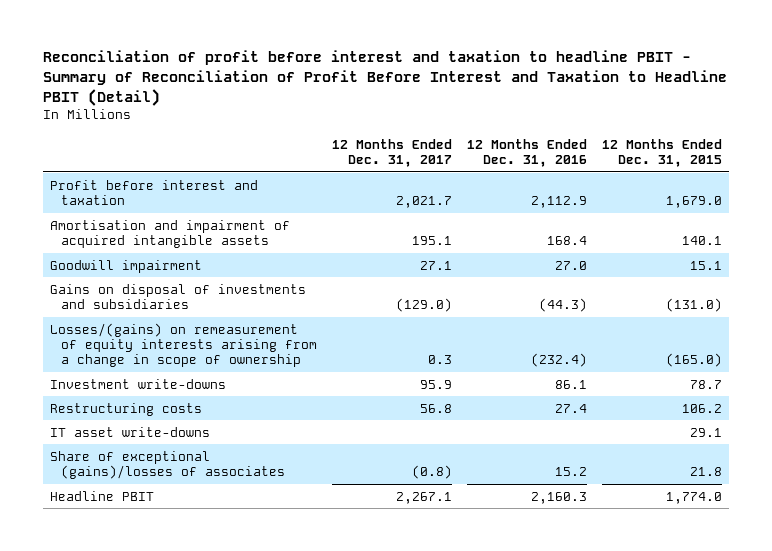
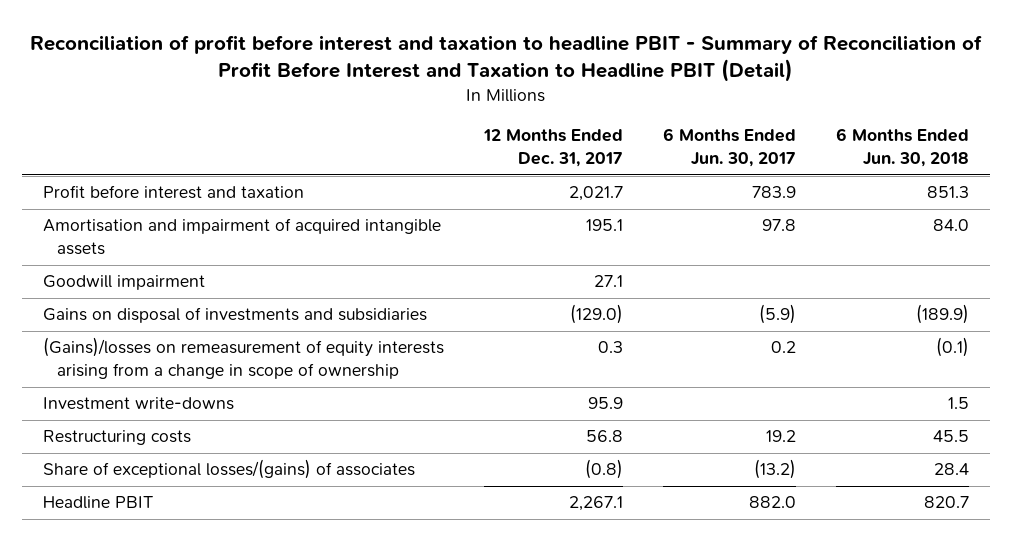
[466,138,587,167] 12 Months Ended Dec. 31, 2016 -> none
[601,138,722,167] 12 Months Ended Dec. 31, 2015 -> none
none -> [663,128,797,168] 6 Months Ended Jun. 30, 2017
none -> [836,128,970,168] 6 Months Ended Jun. 30, 2018
[49,322,318,368] Losses/(gains) on remeasurement of equity interests arising from a change in scope of ownership -> [42,337,444,380] (Gains)/losses on remeasurement of equity interests arising from a change in scope of ownership
[49,426,210,437] IT asset write-downs -> none
[49,450,286,480] Share of exceptional (gains)/losses of associates -> [42,459,415,480] Share of exceptional losses/(gains) of associates

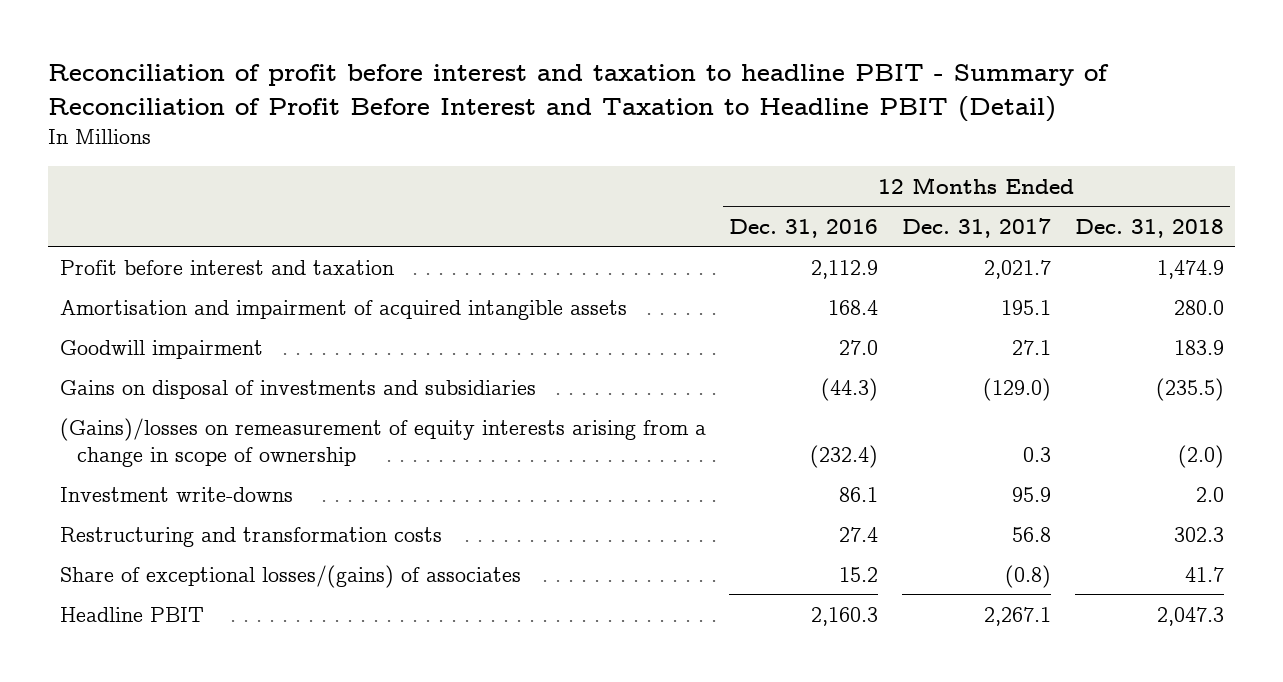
[663,128,797,168] 6 Months Ended Jun. 30, 2017 -> none
[836,128,970,168] 6 Months Ended Jun. 30, 2018 -> none
none -> [729,218,879,238] Dec. 31, 2016
none -> [1074,218,1224,238] Dec. 31, 2018
[42,430,191,446] Restructuring costs -> [59,526,442,547] Restructuring and transformation costs

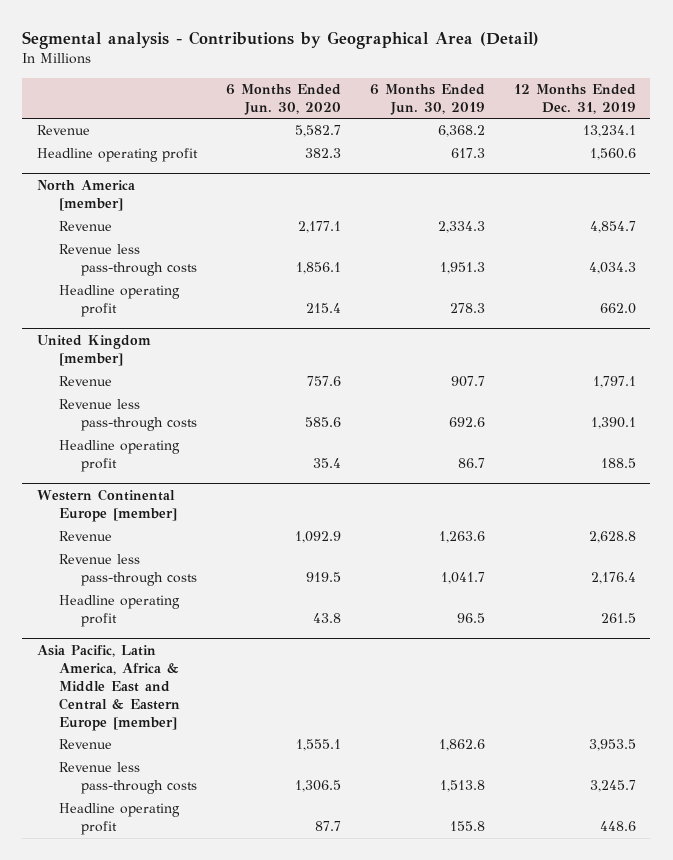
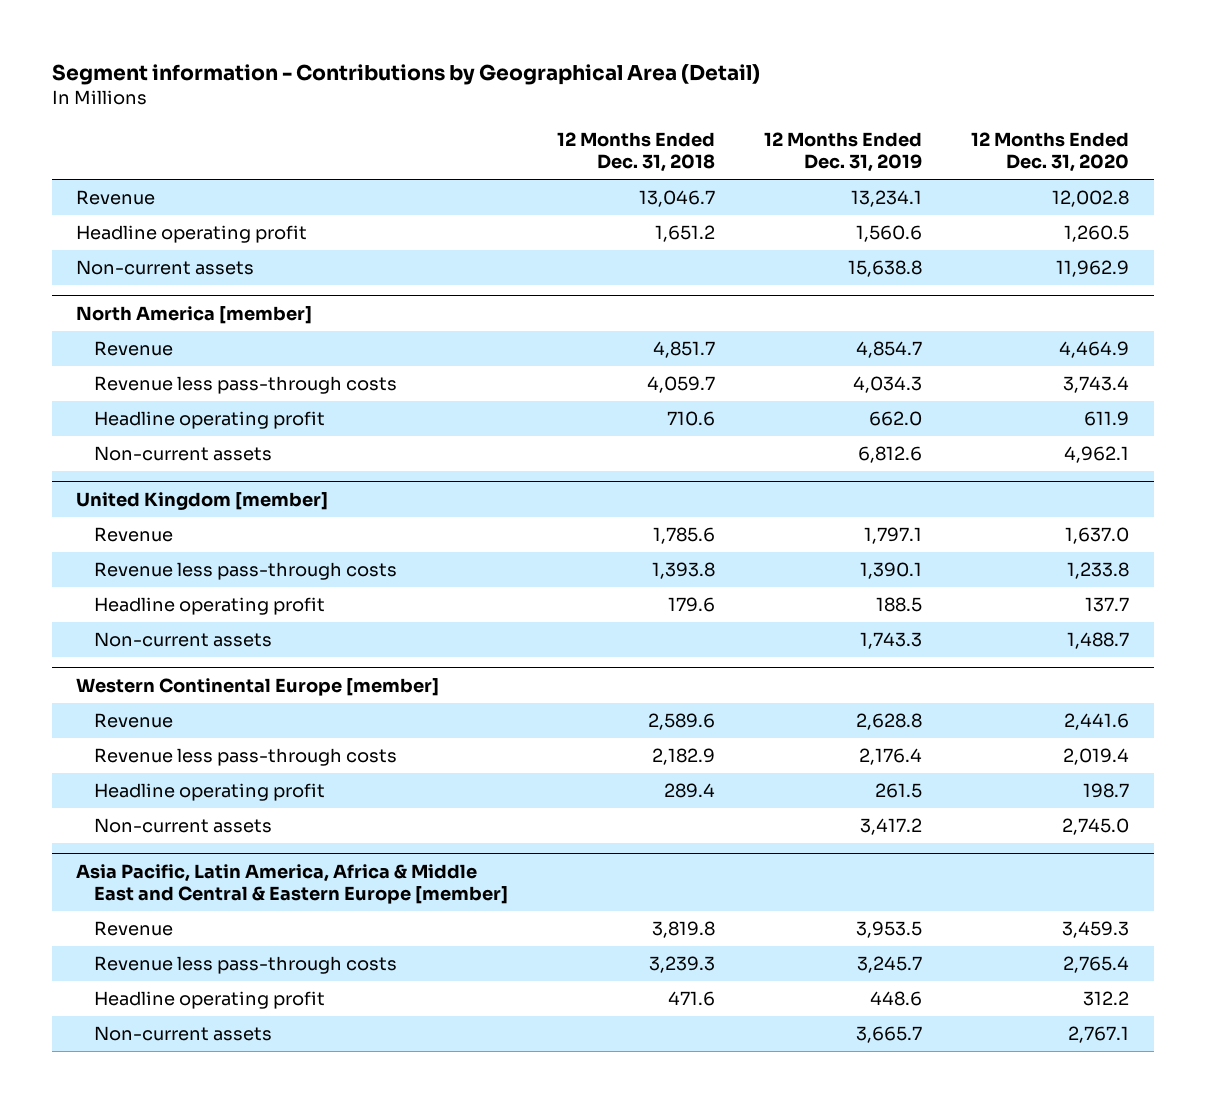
[22,31,540,50] Segmental analysis - Contributions by Geographical Area (Detail) -> [52,63,761,85] Segment information - Contributions by Geographical Area (Detail)
[225,83,341,115] 6 Months Ended Jun. 30, 2020 -> none
[369,83,485,115] 6 Months Ended Jun. 30, 2019 -> none
none -> [557,132,716,173] 12 Months Ended Dec. 31, 2018
none -> [971,132,1130,173] 12 Months Ended Dec. 31, 2020
none -> [76,260,255,276] Non-current assets
none -> [94,446,273,462] Non-current assets
none -> [94,632,273,648] Non-current assets
none -> [94,818,273,834] Non-current assets
none -> [94,1026,273,1042] Non-current assets

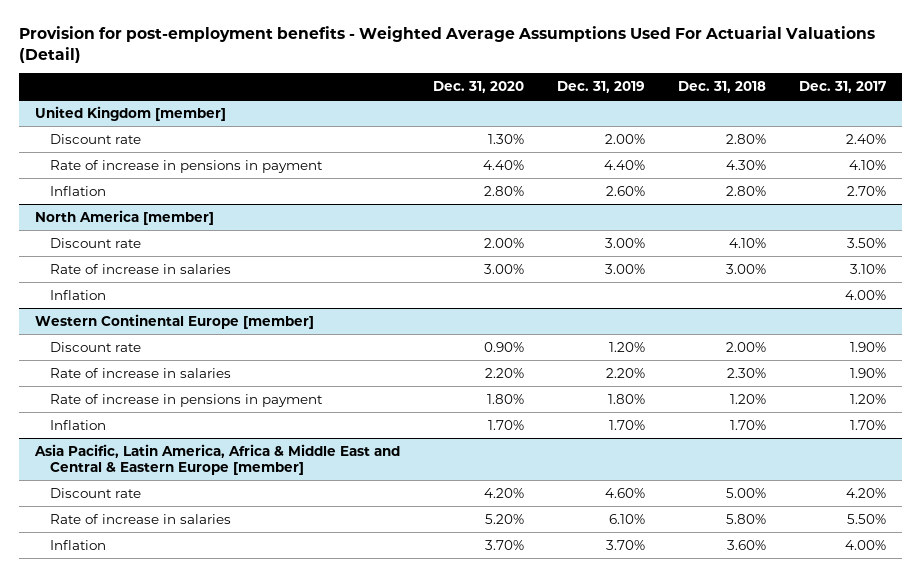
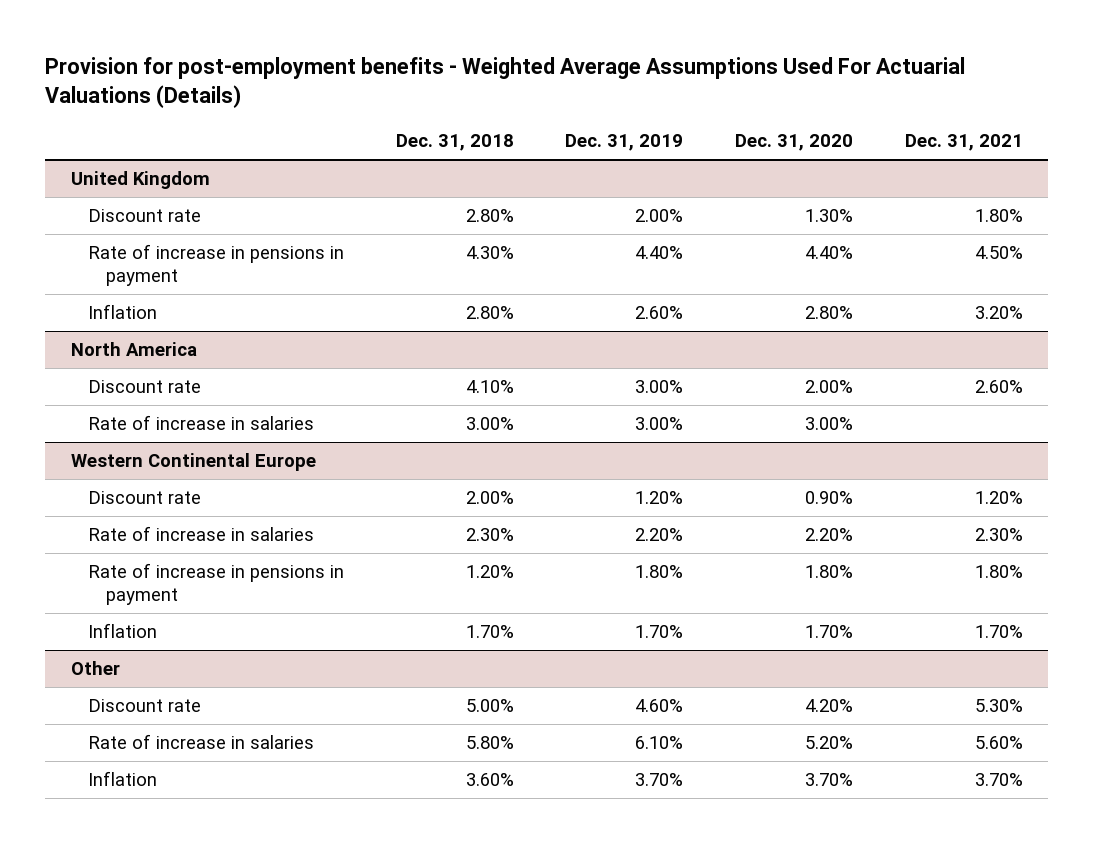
[18,26,875,63] Provision for post-employment benefits - Weighted Average Assumptions Used For Actuarial Valuations (Detail) -> [44,56,965,108] Provision for post-employment benefits - Weighted Average Assumptions Used For Actuarial Valuations (Details)
[799,80,887,93] Dec. 31, 2017 -> none
none -> [904,133,1023,151] Dec. 31, 2021
[35,105,227,121] United Kingdom [member] -> [70,171,210,190] United Kingdom
[35,209,215,225] North America [member] -> [70,342,197,357] North America
[49,289,106,300] Inflation -> none
[35,313,315,329] Western Continental Europe [member] -> [70,453,316,472] Western Continental Europe
[34,443,401,475] Asia Pacific, Latin America, Africa & Middle East and Central & Eastern Europe [member] -> [70,661,120,676] Other

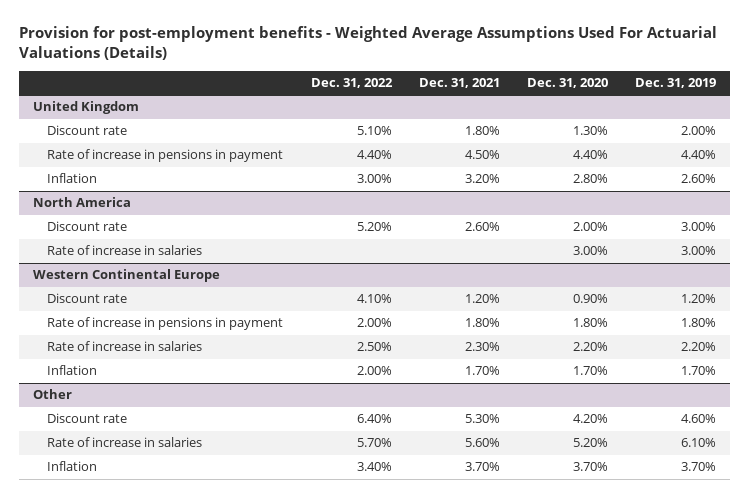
[395,133,514,151] Dec. 31, 2018 -> none
none -> [310,77,393,88] Dec. 31, 2022
[88,526,315,542] Rate of increase in salaries -> [47,341,203,352] Rate of increase in salaries

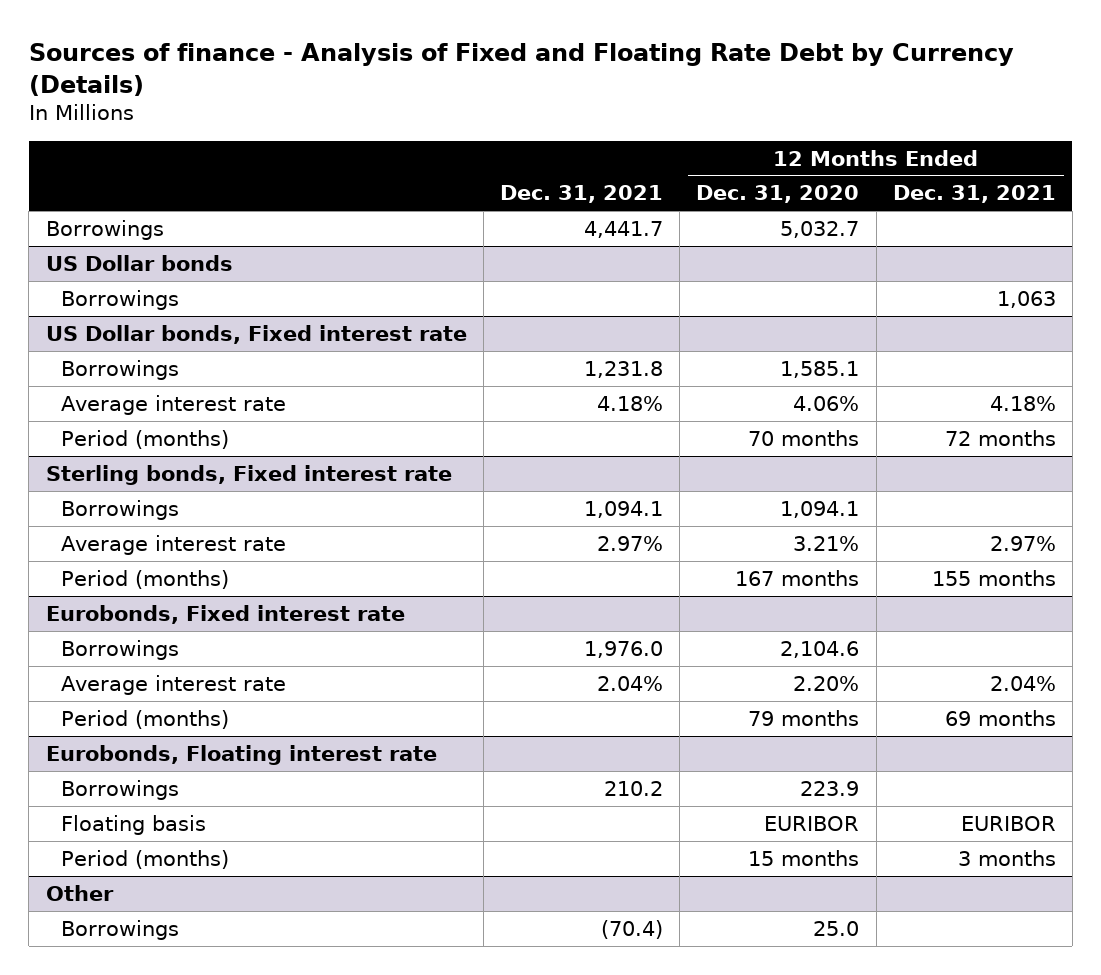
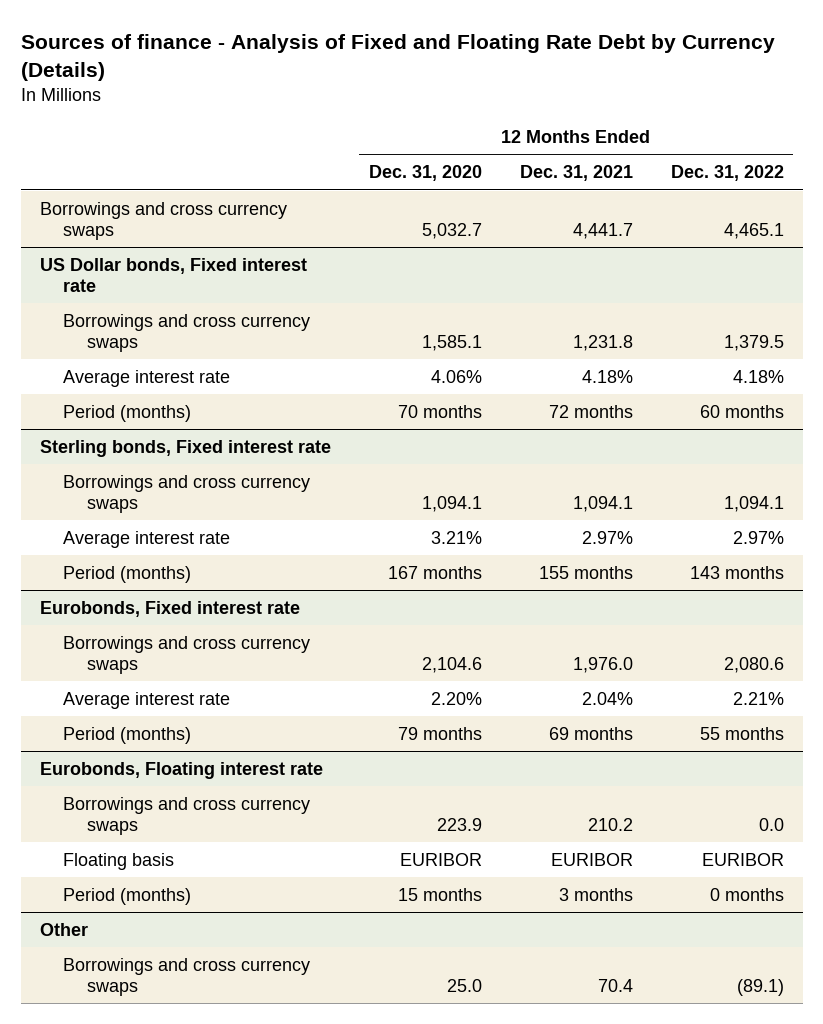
[499,185,663,204] Dec. 31, 2021 -> none
none -> [670,165,784,182] Dec. 31, 2022
[45,219,164,240] Borrowings -> none
[45,254,233,271] US Dollar bonds -> none
[60,289,179,310] Borrowings -> none
none -> [39,201,287,240] Borrowings and cross currency swaps
[60,359,179,380] Borrowings -> none
none -> [63,313,311,352] Borrowings and cross currency swaps
[60,499,179,520] Borrowings -> none
none -> [63,474,311,513] Borrowings and cross currency swaps
[60,639,179,660] Borrowings -> none
none -> [63,635,311,674] Borrowings and cross currency swaps
[60,779,179,800] Borrowings -> none
none -> [63,796,311,835] Borrowings and cross currency swaps
[60,919,179,940] Borrowings -> none
none -> [63,957,311,996] Borrowings and cross currency swaps

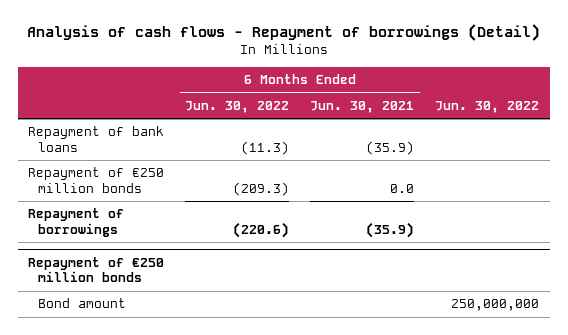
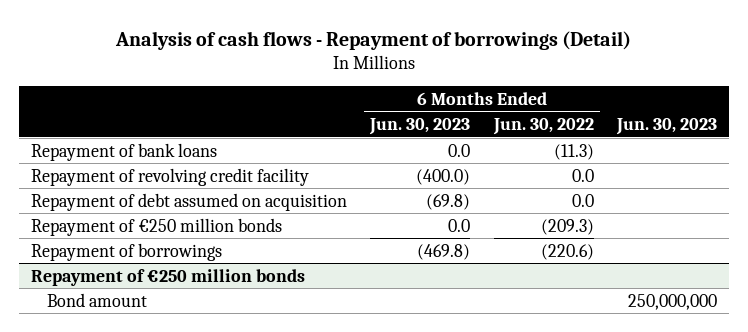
[310,100,415,113] Jun. 30, 2021 -> none
[435,100,540,113] Jun. 30, 2022 -> none
none -> [369,118,471,136] Jun. 30, 2023
none -> [616,118,718,136] Jun. 30, 2023
none -> [30,167,309,186] Repayment of revolving credit facility
none -> [30,192,347,211] Repayment of debt assumed on acquisition

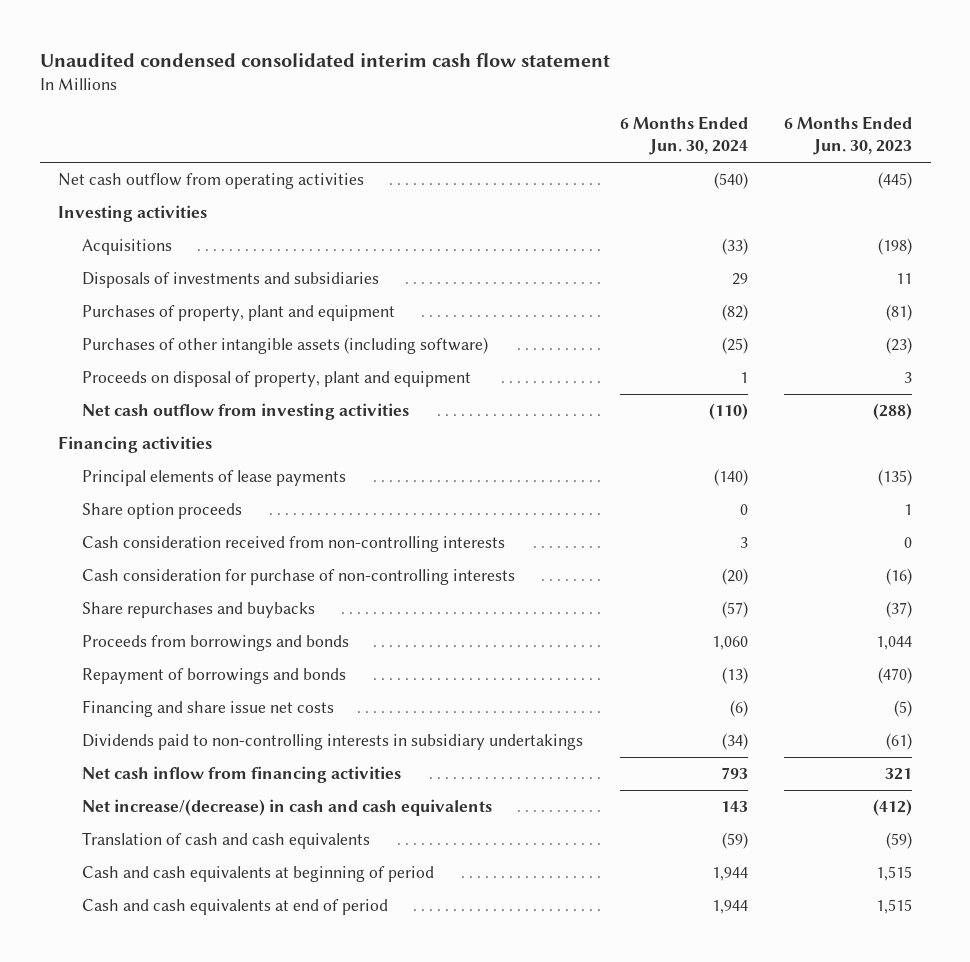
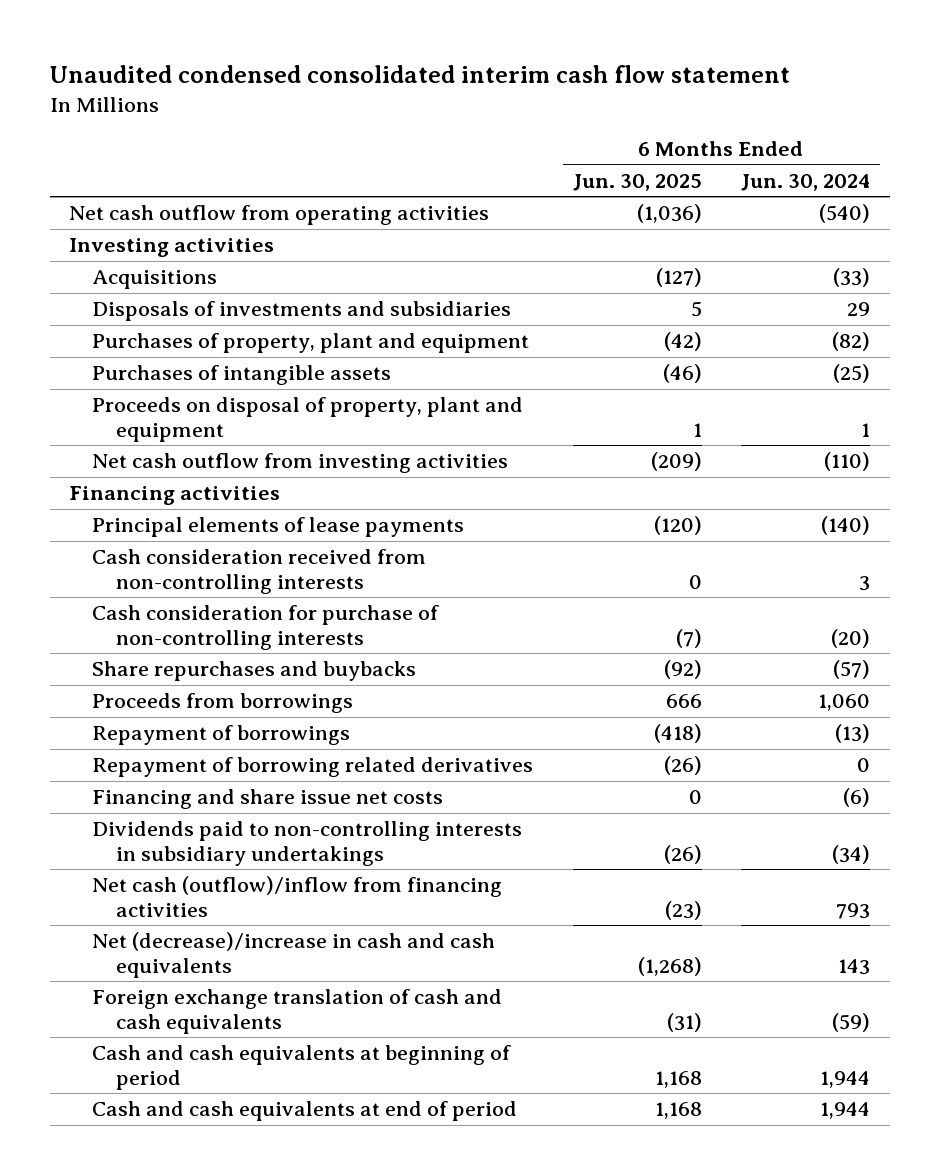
[784,116,913,156] 6 Months Ended Jun. 30, 2023 -> none
none -> [572,173,702,191] Jun. 30, 2025
[81,337,488,355] Purchases of other intangible assets (including software) -> [92,365,392,386] Purchases of intangible assets
[81,503,242,520] Share option proceeds -> none
[81,635,349,652] Proceeds from borrowings and bonds -> [92,693,354,714] Proceeds from borrowings
[81,668,346,685] Repayment of borrowings and bonds -> [92,725,351,746] Repayment of borrowings
none -> [92,757,534,778] Repayment of borrowing related derivatives
[81,766,401,784] Net cash inflow from financing activities -> [92,876,503,917] Net cash (outflow)/inflow from financing activities
[81,799,492,817] Net increase/(decrease) in cash and cash equivalents -> [92,932,496,978] Net (decrease)/increase in cash and cash equivalents
[81,832,370,850] Translation of cash and cash equivalents -> [92,989,503,1034] Foreign exchange translation of cash and cash equivalents

